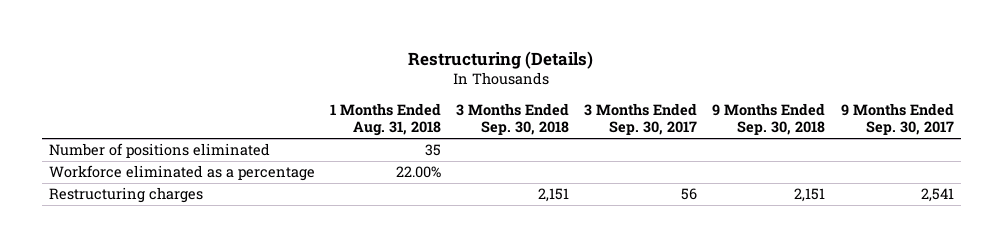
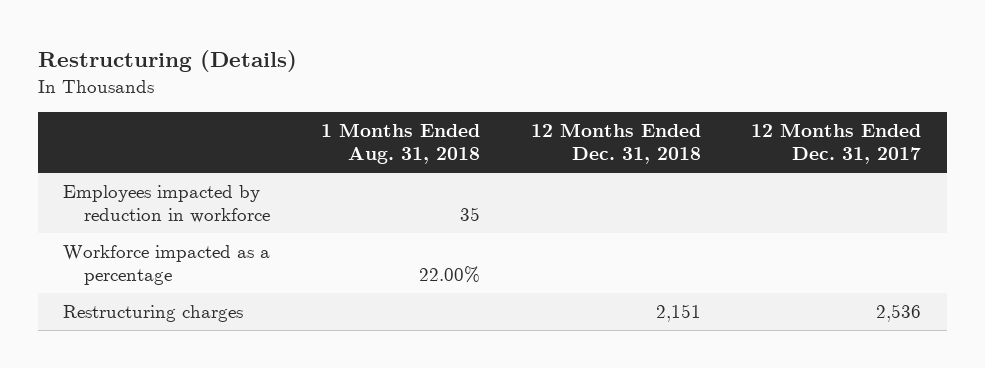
[456,103,570,136] 3 Months Ended Sep. 30, 2018 -> none
[584,103,698,136] 3 Months Ended Sep. 30, 2017 -> none
[712,103,826,136] 9 Months Ended Sep. 30, 2018 -> none
[840,103,954,136] 9 Months Ended Sep. 30, 2017 -> none
none -> [530,123,701,165] 12 Months Ended Dec. 31, 2018
none -> [751,123,922,165] 12 Months Ended Dec. 31, 2017
[49,143,271,159] Number of positions eliminated -> [63,185,271,224] Employees impacted by reduction in workforce
[49,165,316,182] Workforce eliminated as a percentage -> [63,245,271,286] Workforce impacted as a percentage

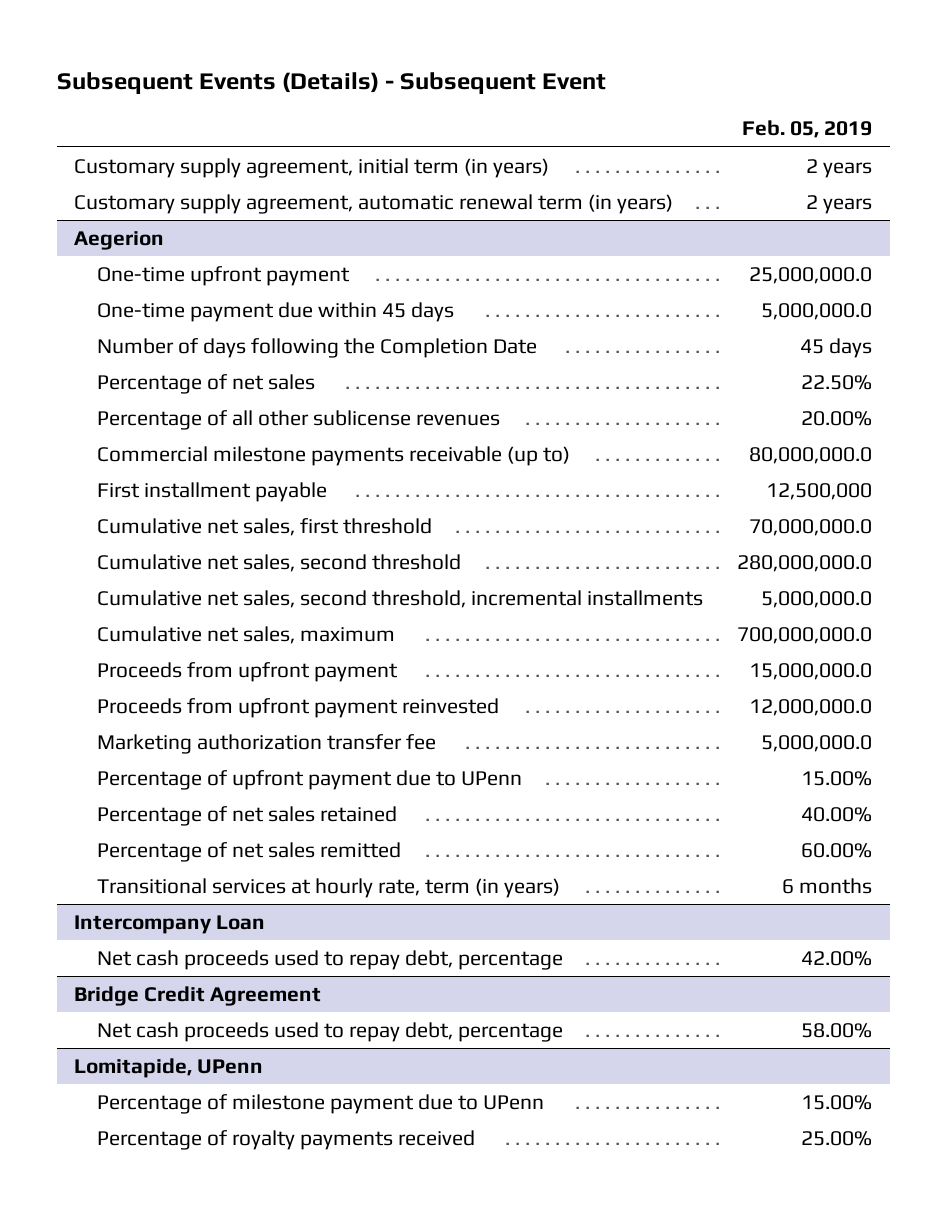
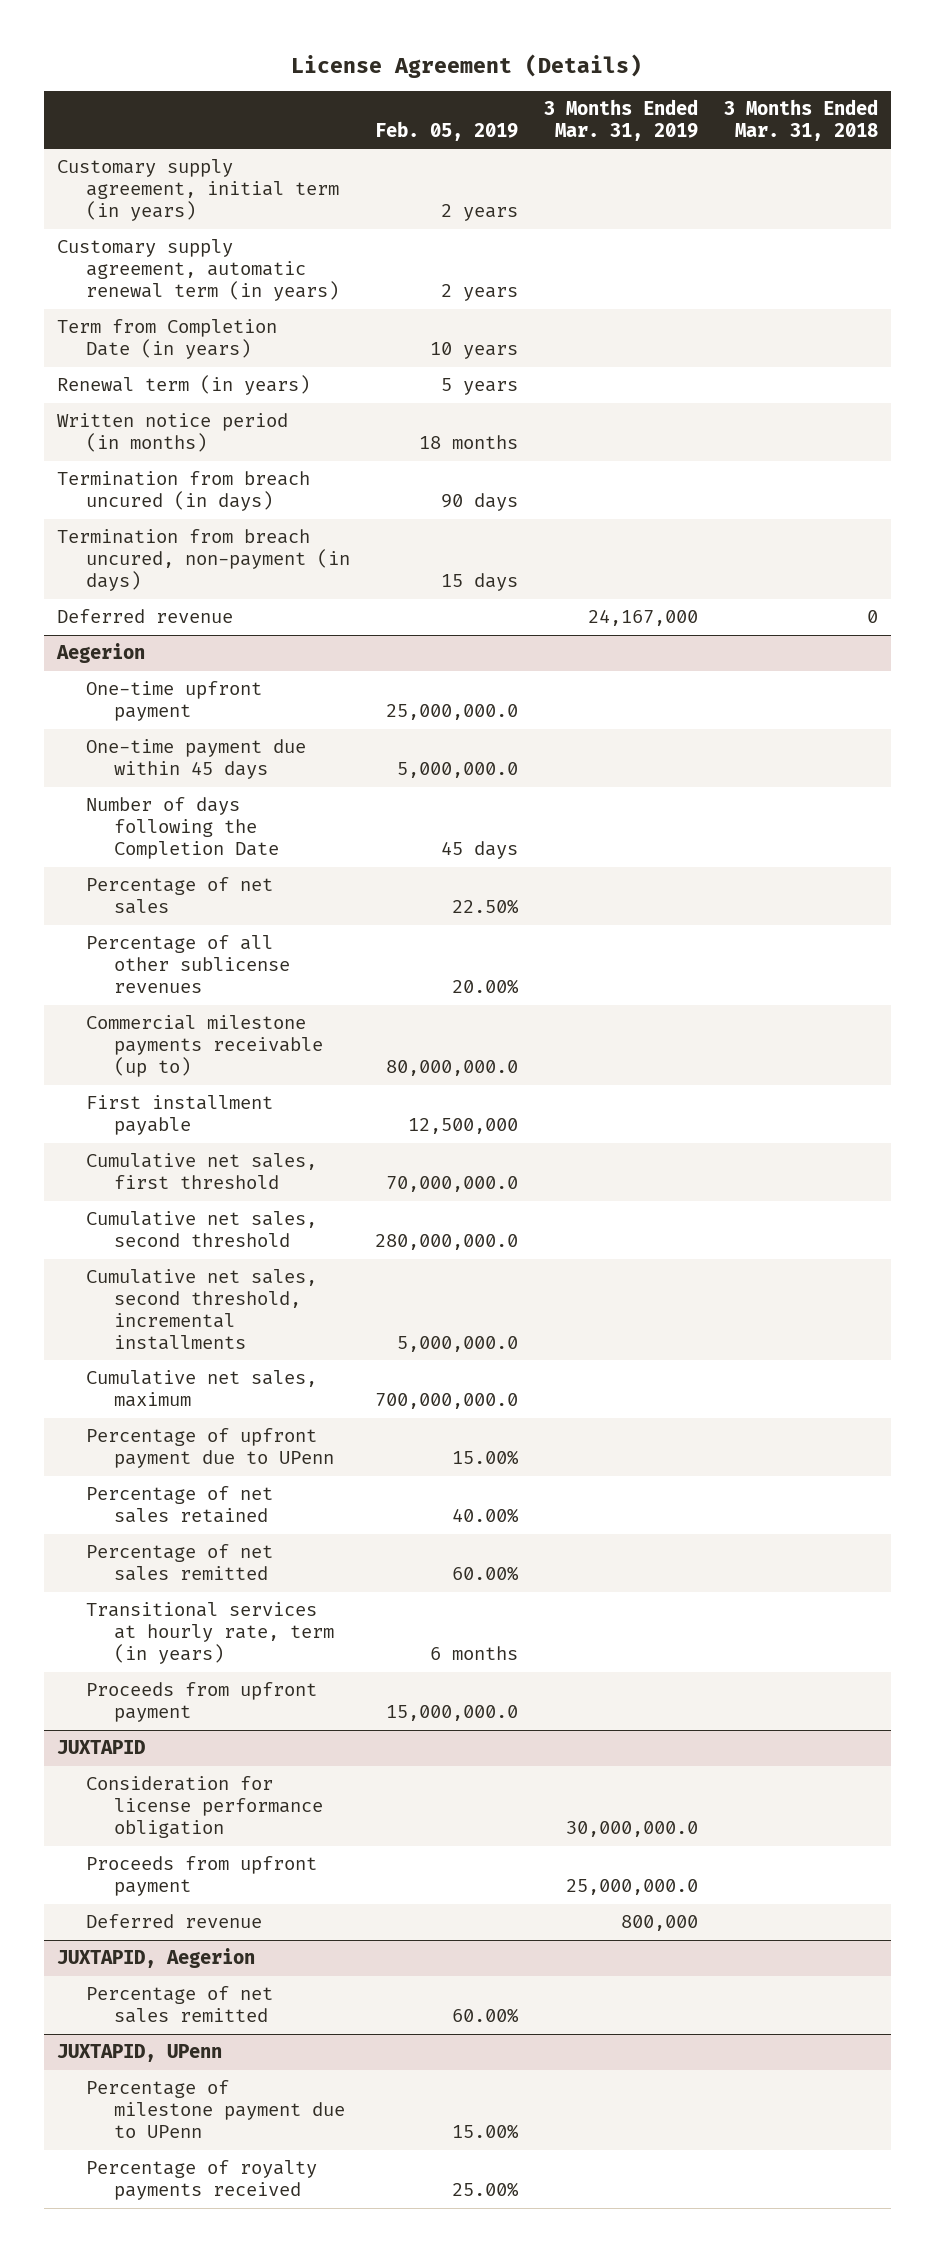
[56,72,606,95] Subsequent Events (Details) - Subsequent Event -> [291,53,643,78] License Agreement (Details)
none -> [544,99,699,142] 3 Months Ended Mar. 31, 2019
none -> [723,99,878,142] 3 Months Ended Mar. 31, 2018
none -> [57,319,278,360] Term from Completion Date (in years)
none -> [57,375,311,396] Renewal term (in years)
none -> [57,413,289,453] Written notice period (in months)
none -> [57,471,311,512] Termination from breach uncured (in days)
none -> [57,529,350,592] Termination from breach uncured, non-payment (in days)
none -> [57,609,234,624] Deferred revenue
[97,697,500,718] Proceeds from upfront payment reinvested -> none
[97,733,437,754] Marketing authorization transfer fee -> none
[73,914,265,934] Intercompany Loan -> none
[97,949,564,970] Net cash proceeds used to repay debt, percentage -> none
[73,985,321,1006] Bridge Credit Agreement -> none
[97,1021,564,1042] Net cash proceeds used to repay debt, percentage -> none
[73,1057,263,1078] Lomitapide, UPenn -> none
[97,661,399,682] Proceeds from upfront payment -> [85,1682,317,1723] Proceeds from upfront payment
none -> [57,1740,146,1755] JUXTAPID
none -> [85,1776,324,1839] Consideration for license performance obligation
none -> [85,1856,317,1897] Proceeds from upfront payment
none -> [85,1914,262,1929] Deferred revenue
none -> [57,1948,256,1969] JUXTAPID, Aegerion
none -> [85,1986,273,2024] Percentage of net sales remitted
none -> [57,2044,223,2063] JUXTAPID, UPenn

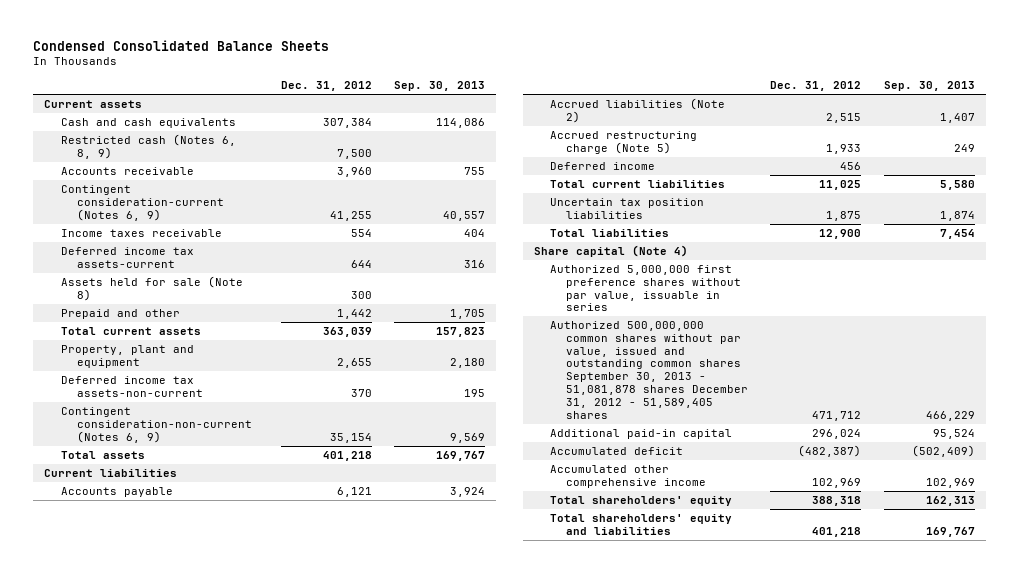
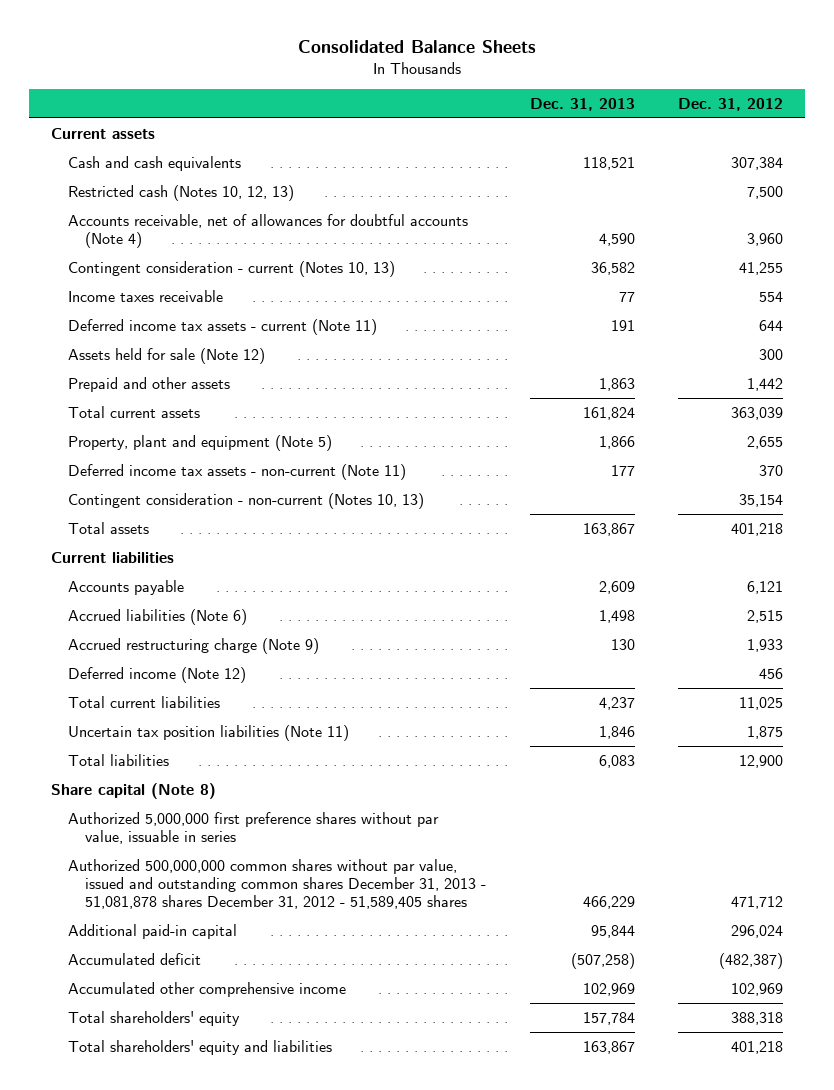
[33,39,330,51] Condensed Consolidated Balance Sheets -> [298,40,537,54] Consolidated Balance Sheets
[393,81,485,92] Sep. 30, 2013 -> none
none -> [529,97,635,111] Dec. 31, 2013
[60,133,236,159] Restricted cash (Notes 6, 8, 9) -> [68,184,295,201] Restricted cash (Notes 10, 12, 13)
[60,166,194,175] Accounts receivable -> [68,213,469,249] Accounts receivable, net of allowances for doubtful accounts (Note 4)
[60,184,224,221] Contingent consideration-current (Notes 6, 9) -> [68,260,396,277] Contingent consideration - current (Notes 10, 13)
[60,246,194,268] Deferred income tax assets-current -> [68,318,378,335] Deferred income tax assets - current (Note 11)
[60,275,243,301] Assets held for sale (Note 8) -> [68,347,266,364] Assets held for sale (Note 12)
[60,308,180,319] Prepaid and other -> [68,376,231,392] Prepaid and other assets
[60,344,194,368] Property, plant and equipment -> [68,434,333,451] Property, plant and equipment (Note 5)
[60,375,203,397] Deferred income tax assets-non-current -> [68,463,407,480] Deferred income tax assets - non-current (Note 11)
[60,406,252,443] Contingent consideration-non-current (Notes 6, 9) -> [68,492,425,509] Contingent consideration - non-current (Notes 10, 13)
[550,97,726,123] Accrued liabilities (Note 2) -> [68,608,248,625] Accrued liabilities (Note 6)
[550,130,698,154] Accrued restructuring charge (Note 5) -> [68,637,320,654] Accrued restructuring charge (Note 9)
[550,161,656,170] Deferred income -> [68,666,247,683] Deferred income (Note 12)
[550,197,705,219] Uncertain tax position liabilities -> [68,724,350,741] Uncertain tax position liabilities (Note 11)
[534,244,689,257] Share capital (Note 4) -> [51,782,217,799] Share capital (Note 8)
[550,320,749,419] Authorized 500,000,000 common shares without par value, issued and outstanding common shares September 30, 2013 - 51,081,878 shares December 31, 2012 - 51,589,405 shares -> [68,858,487,910] Authorized 500,000,000 common shares without par value, issued and outstanding common shares December 31, 2013 - 51,081,878 shares December 31, 2012 - 51,589,405 shares

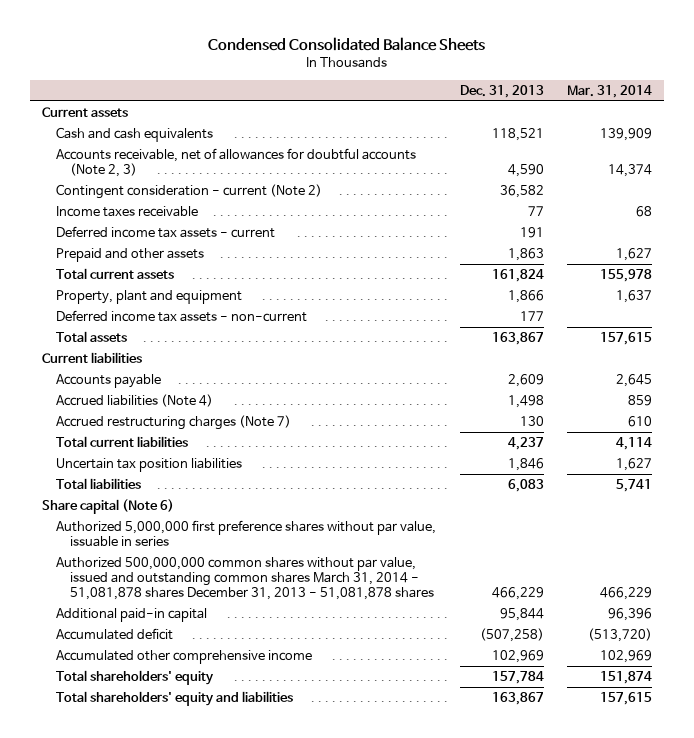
[298,40,537,54] Consolidated Balance Sheets -> [207,36,485,51] Condensed Consolidated Balance Sheets
[678,97,784,111] Dec. 31, 2012 -> none
none -> [567,84,653,98] Mar. 31, 2014
[68,184,295,201] Restricted cash (Notes 10, 12, 13) -> none
[68,213,469,249] Accounts receivable, net of allowances for doubtful accounts (Note 4) -> [55,148,416,178] Accounts receivable, net of allowances for doubtful accounts (Note 2, 3)
[68,260,396,277] Contingent consideration - current (Notes 10, 13) -> [55,184,322,200] Contingent consideration - current (Note 2)
[68,347,266,364] Assets held for sale (Note 12) -> none
[68,318,378,335] Deferred income tax assets - current (Note 11) -> [55,226,275,239] Deferred income tax assets - current
[68,492,425,509] Contingent consideration - non-current (Notes 10, 13) -> none
[68,434,333,451] Property, plant and equipment (Note 5) -> [55,290,242,305] Property, plant and equipment
[68,463,407,480] Deferred income tax assets - non-current (Note 11) -> [55,310,307,323] Deferred income tax assets - non-current
[68,666,247,683] Deferred income (Note 12) -> none
[68,608,248,625] Accrued liabilities (Note 6) -> [55,394,213,408] Accrued liabilities (Note 4)
[68,637,320,654] Accrued restructuring charge (Note 9) -> [55,415,291,431] Accrued restructuring charges (Note 7)
[68,724,350,741] Uncertain tax position liabilities (Note 11) -> [55,458,242,473] Uncertain tax position liabilities
[51,782,217,799] Share capital (Note 8) -> [41,499,174,515] Share capital (Note 6)
[68,858,487,910] Authorized 500,000,000 common shares without par value, issued and outstanding common shares December 31, 2013 - 51,081,878 shares December 31, 2012 - 51,589,405 shares -> [55,557,435,601] Authorized 500,000,000 common shares without par value, issued and outstanding common shares March 31, 2014 - 51,081,878 shares December 31, 2013 - 51,081,878 shares

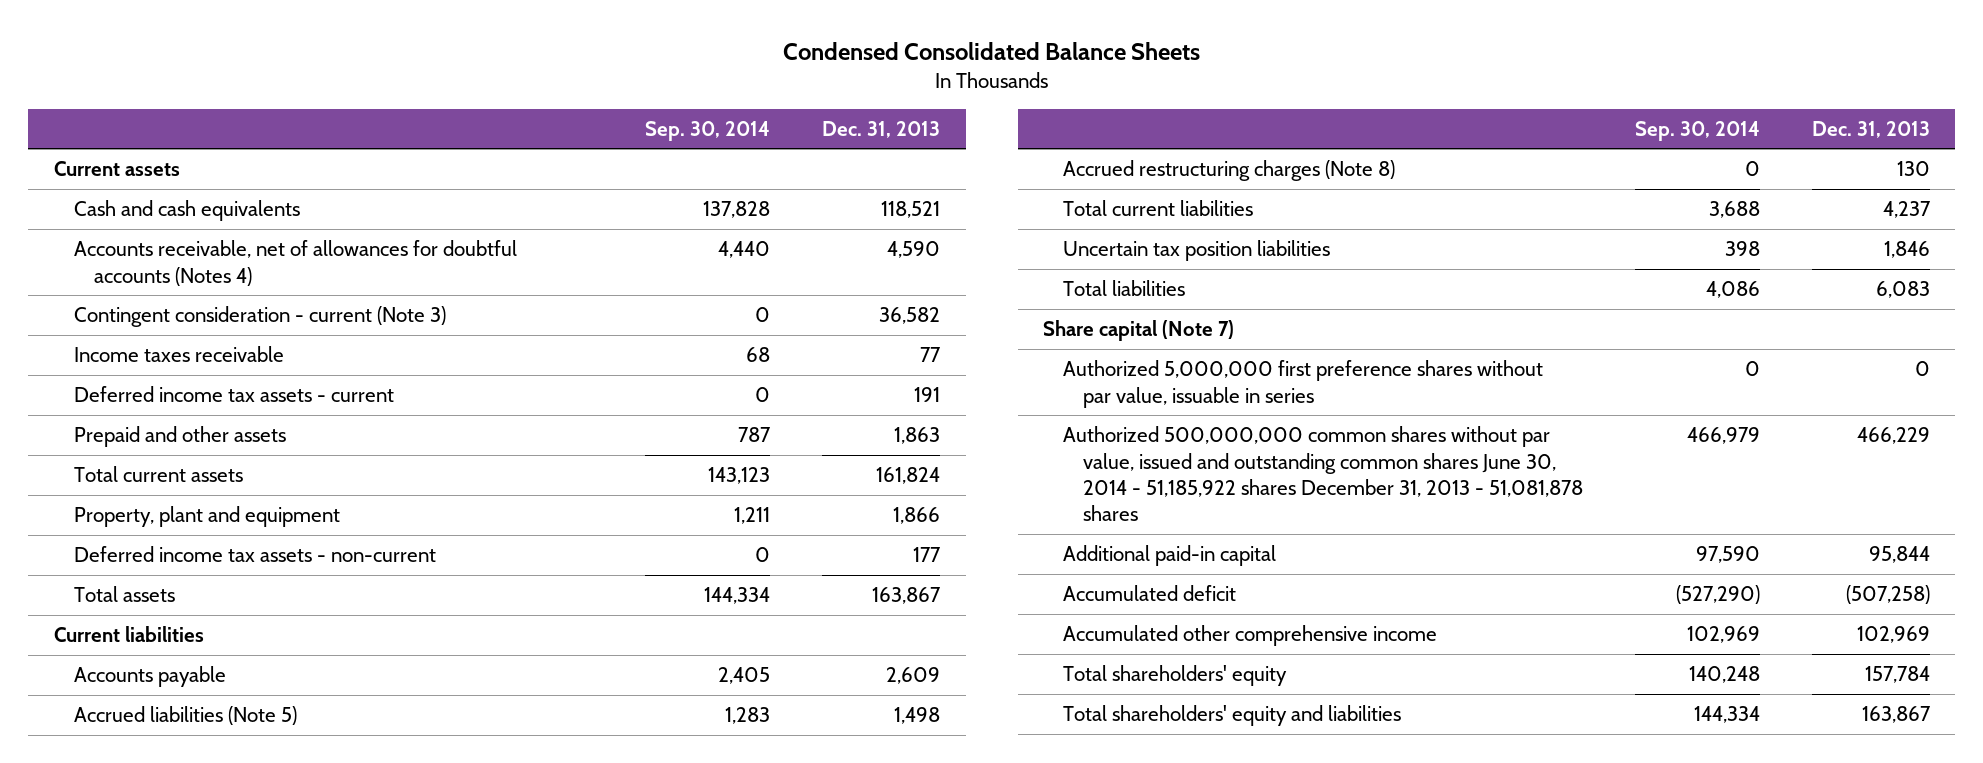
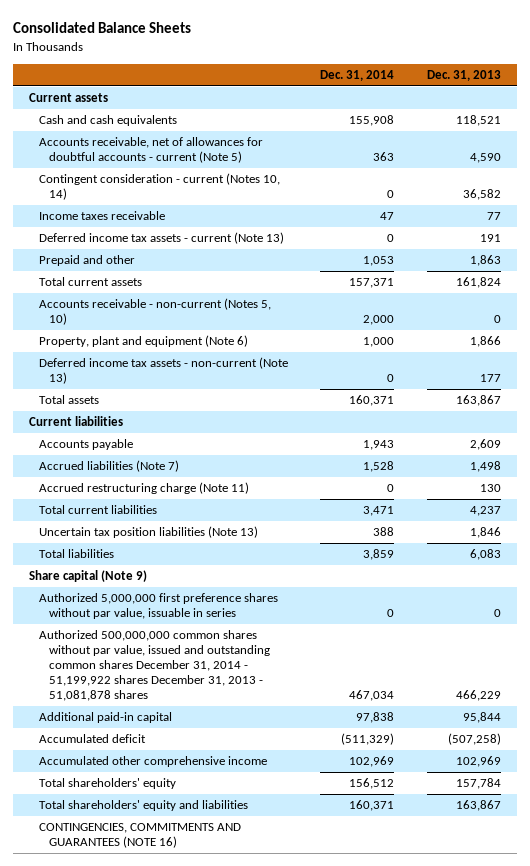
[782,42,1200,61] Condensed Consolidated Balance Sheets -> [12,22,191,34] Consolidated Balance Sheets
[645,120,771,141] Sep. 30, 2014 -> none
none -> [320,69,395,81] Dec. 31, 2014
[73,240,517,286] Accounts receivable, net of allowances for doubtful accounts (Notes 4) -> [38,137,263,164] Accounts receivable, net of allowances for doubtful accounts - current (Note 5)
[73,306,446,328] Contingent consideration - current (Note 3) -> [38,173,280,201] Contingent consideration - current (Notes 10, 14)
[73,386,394,403] Deferred income tax assets - current -> [38,232,284,245] Deferred income tax assets - current (Note 13)
[73,426,286,448] Prepaid and other assets -> [38,255,135,267] Prepaid and other
none -> [38,298,271,326] Accounts receivable - non-current (Notes 5, 10)
[73,506,340,528] Property, plant and equipment -> [38,335,248,348] Property, plant and equipment (Note 6)
[73,546,436,563] Deferred income tax assets - non-current -> [38,357,288,385] Deferred income tax assets - non-current (Note 13)
[73,706,297,726] Accrued liabilities (Note 5) -> [38,460,179,473] Accrued liabilities (Note 7)
[1063,160,1396,182] Accrued restructuring charges (Note 8) -> [38,482,249,495] Accrued restructuring charge (Note 11)
[1063,240,1331,262] Uncertain tax position liabilities -> [38,526,258,539] Uncertain tax position liabilities (Note 13)
[1043,320,1235,342] Share capital (Note 7) -> [29,570,148,583] Share capital (Note 9)
[1063,426,1584,522] Authorized 500,000,000 common shares without par value, issued and outstanding common shares June 30, 2014 - 51,185,922 shares December 31, 2013 - 51,081,878 shares -> [38,630,270,702] Authorized 500,000,000 common shares without par value, issued and outstanding common shares December 31, 2014 - 51,199,922 shares December 31, 2013 - 51,081,878 shares
none -> [38,823,241,849] CONTINGENCIES, COMMITMENTS AND GUARANTEES (NOTE 16)

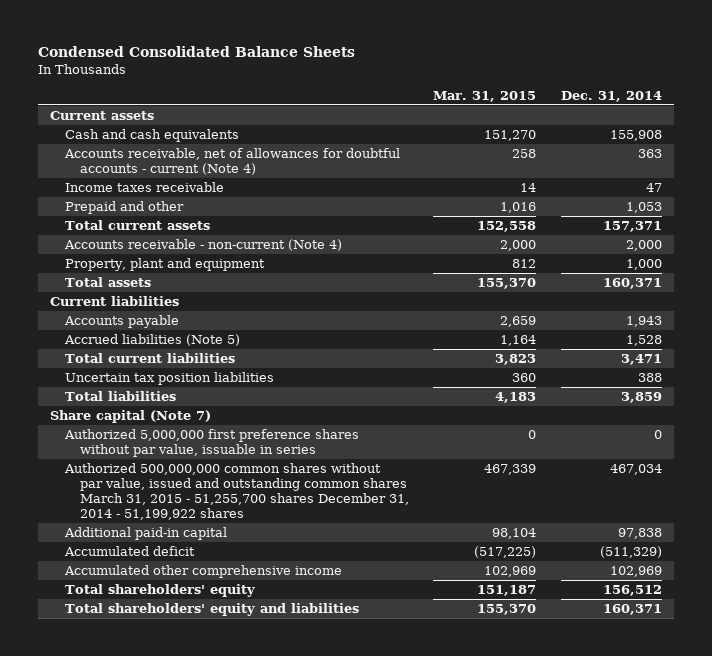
[12,22,191,34] Consolidated Balance Sheets -> [37,45,355,57] Condensed Consolidated Balance Sheets
[426,69,501,81] Dec. 31, 2013 -> none
none -> [433,90,537,102] Mar. 31, 2015
[38,173,280,201] Contingent consideration - current (Notes 10, 14) -> none
[38,137,263,164] Accounts receivable, net of allowances for doubtful accounts - current (Note 5) -> [63,148,400,176] Accounts receivable, net of allowances for doubtful accounts - current (Note 4)
[38,232,284,245] Deferred income tax assets - current (Note 13) -> none
[38,357,288,385] Deferred income tax assets - non-current (Note 13) -> none
[38,298,271,326] Accounts receivable - non-current (Notes 5, 10) -> [63,239,342,252] Accounts receivable - non-current (Note 4)
[38,335,248,348] Property, plant and equipment (Note 6) -> [64,258,265,272] Property, plant and equipment
[38,482,249,495] Accrued restructuring charge (Note 11) -> none
[38,460,179,473] Accrued liabilities (Note 7) -> [63,334,240,347] Accrued liabilities (Note 5)
[38,526,258,539] Uncertain tax position liabilities (Note 13) -> [64,372,274,386] Uncertain tax position liabilities
[29,570,148,583] Share capital (Note 9) -> [49,410,211,424] Share capital (Note 7)
[38,630,270,702] Authorized 500,000,000 common shares without par value, issued and outstanding common shares December 31, 2014 - 51,199,922 shares December 31, 2013 - 51,081,878 shares -> [63,463,409,521] Authorized 500,000,000 common shares without par value, issued and outstanding common shares March 31, 2015 - 51,255,700 shares December 31, 2014 - 51,199,922 shares
[38,823,241,849] CONTINGENCIES, COMMITMENTS AND GUARANTEES (NOTE 16) -> none

